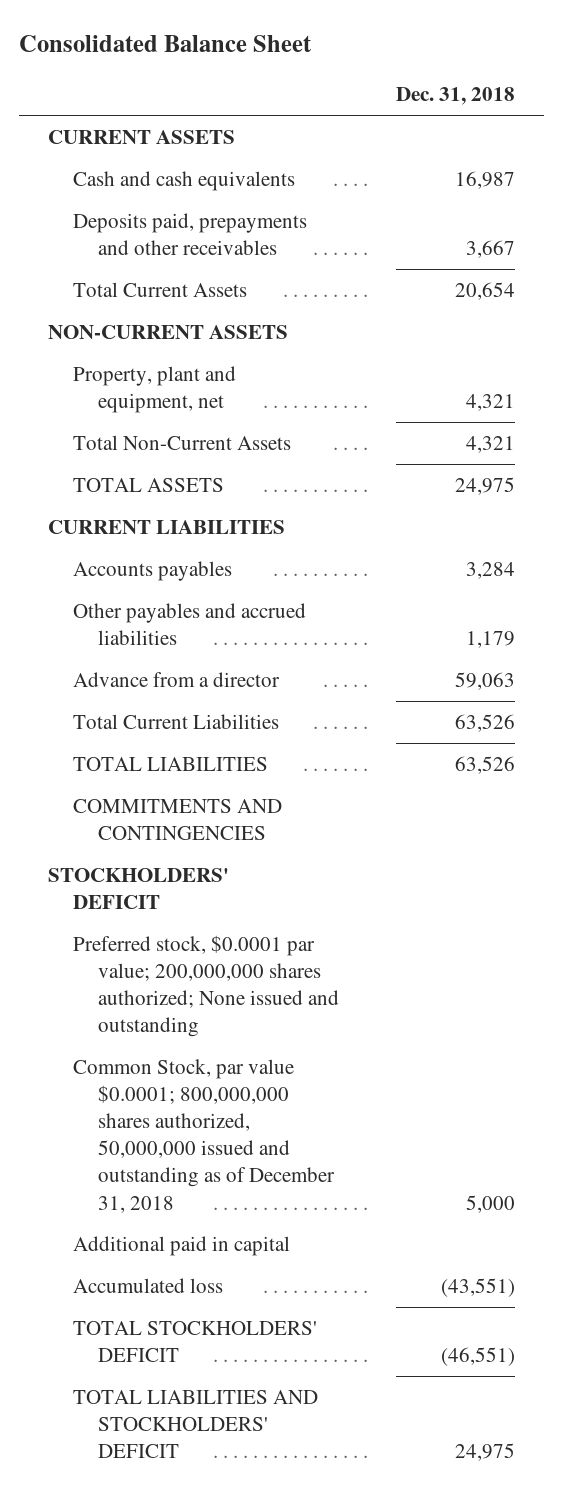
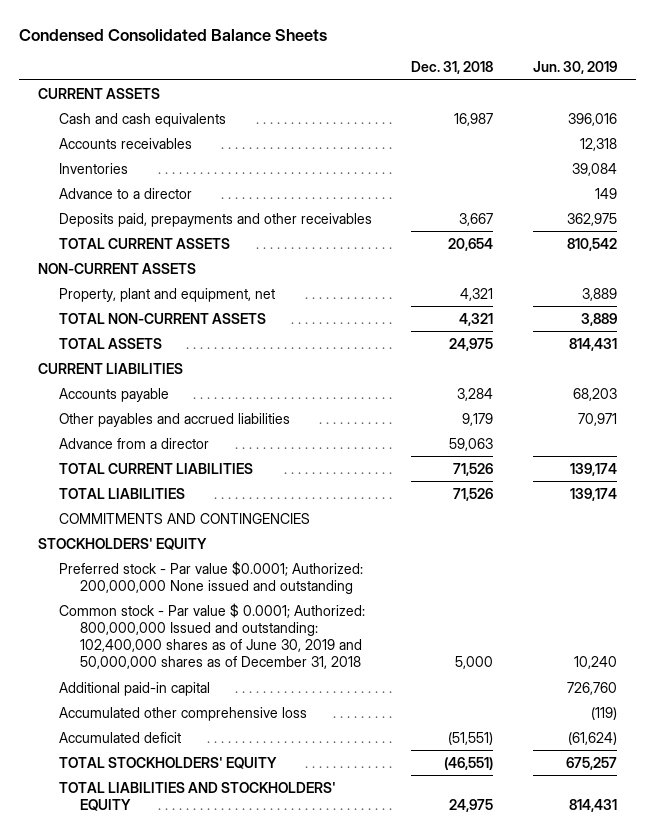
[18,34,312,52] Consolidated Balance Sheet -> [18,28,327,41] Condensed Consolidated Balance Sheets
none -> [532,61,617,75] Jun. 30, 2019
none -> [59,137,193,149] Accounts receivables
none -> [59,162,129,174] Inventories
none -> [59,187,193,199] Advance to a director
[72,281,247,297] Total Current Assets -> [59,237,231,249] TOTAL CURRENT ASSETS
[72,434,291,450] Total Non-Current Assets -> [59,312,267,324] TOTAL NON-CURRENT ASSETS
[72,560,232,581] Accounts payables -> [59,387,170,402] Accounts payable
[466,631,516,649] 1,179 -> [462,412,494,426] 9,179
[72,713,279,729] Total Current Liabilities -> [59,462,254,474] TOTAL CURRENT LIABILITIES
[455,713,516,732] 63,526 -> [453,462,494,476] 71,526
[455,755,516,774] 63,526 -> [453,487,494,501] 71,526
[47,867,229,910] STOCKHOLDERS' DEFICIT -> none
none -> [38,537,208,550] STOCKHOLDERS' EQUITY
[72,934,340,1038] Preferred stock, $0.0001 par value; 200,000,000 shares authorized; None issued and outstanding -> [59,560,364,594] Preferred stock - Par value $0.0001; Authorized: 200,000,000 None issued and outstanding
[72,1058,336,1213] Common Stock, par value $0.0001; 800,000,000 shares authorized, 50,000,000 issued and outstanding as of December 31, 2018 -> [59,602,366,670] Common stock - Par value $ 0.0001; Authorized: 800,000,000 Issued and outstanding: 102,400,000 shares as of June 30, 2019 and 50,000,000 shares as of December 31, 2018
[72,1235,290,1256] Additional paid in capital -> [59,681,211,696] Additional paid-in capital
none -> [59,706,308,721] Accumulated other comprehensive loss
[72,1277,223,1293] Accumulated loss -> [59,731,182,743] Accumulated deficit
[441,1277,516,1297] (43,551) -> [448,731,494,745] (51,551)
[72,1320,317,1363] TOTAL STOCKHOLDERS' DEFICIT -> [59,756,278,769] TOTAL STOCKHOLDERS' EQUITY
[72,1389,318,1459] TOTAL LIABILITIES AND STOCKHOLDERS' DEFICIT -> [59,781,337,811] TOTAL LIABILITIES AND STOCKHOLDERS' EQUITY

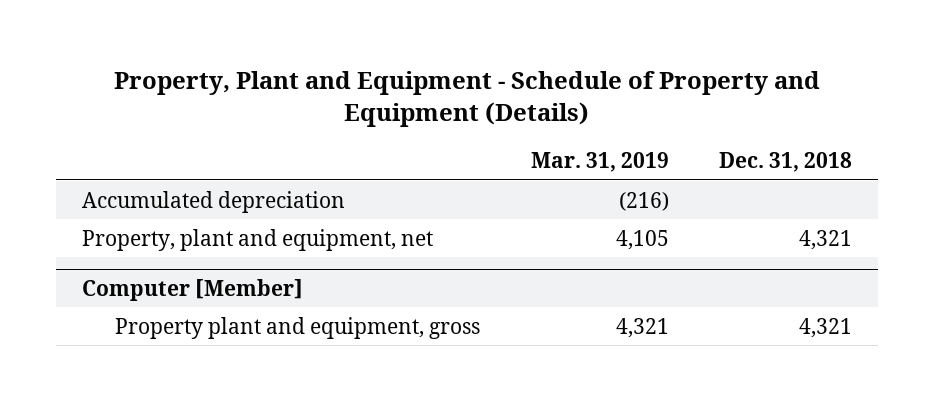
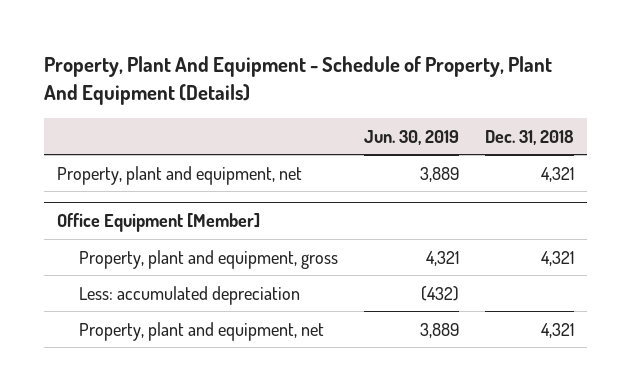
[114,70,821,127] Property, Plant and Equipment - Schedule of Property and Equipment (Details) -> [44,56,553,106] Property, Plant And Equipment - Schedule of Property, Plant And Equipment (Details)
[530,152,669,173] Mar. 31, 2019 -> none
none -> [364,129,460,145] Jun. 30, 2019
[81,190,345,213] Accumulated depreciation -> none
[81,278,303,301] Computer [Member] -> none
none -> [57,213,261,233] Office Equipment [Member]
[114,316,480,339] Property plant and equipment, gross -> [78,249,338,269] Property, plant and equipment, gross
none -> [78,285,300,305] Less: accumulated depreciation
none -> [78,321,324,341] Property, plant and equipment, net

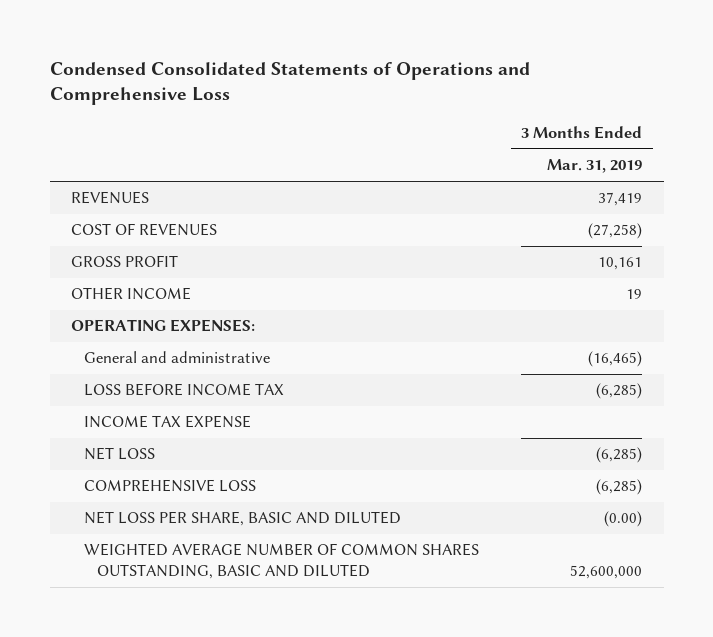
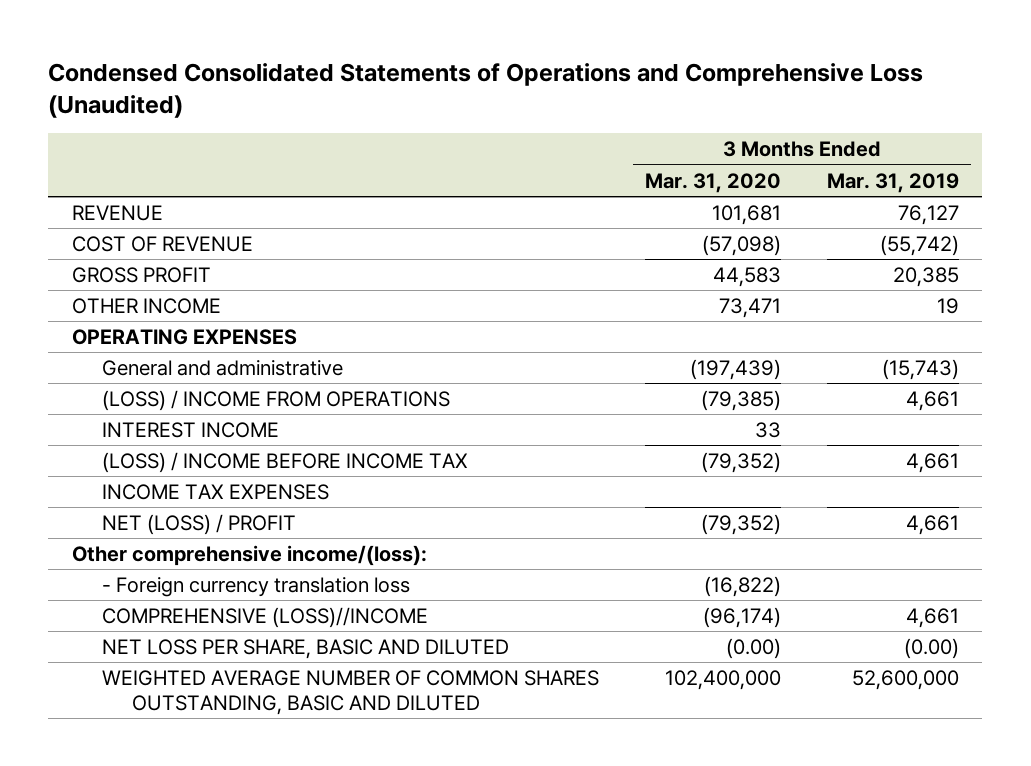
[49,62,530,106] Condensed Consolidated Statements of Operations and Comprehensive Loss -> [48,62,924,118] Condensed Consolidated Statements of Operations and Comprehensive Loss (Unaudited)
none -> [644,172,781,193] Mar. 31, 2020
[71,191,150,205] REVENUES -> none
none -> [71,205,163,222] REVENUE
[71,223,218,237] COST OF REVENUES -> [71,236,253,253] COST OF REVENUE
[588,223,643,240] (27,258) -> [880,235,960,257] (55,742)
[598,257,643,271] 10,161 -> [893,267,960,288] 20,385
[71,319,256,333] OPERATING EXPENSES: -> [71,329,297,346] OPERATING EXPENSES
[588,351,643,368] (16,465) -> [882,359,960,381] (15,743)
none -> [101,390,450,412] (LOSS) / INCOME FROM OPERATIONS
none -> [101,422,279,439] INTEREST INCOME
[83,383,284,397] LOSS BEFORE INCOME TAX -> [101,452,468,474] (LOSS) / INCOME BEFORE INCOME TAX
[596,383,643,400] (6,285) -> [906,453,960,474] 4,661
[83,415,251,429] INCOME TAX EXPENSE -> [101,484,329,501] INCOME TAX EXPENSES
[83,447,155,461] NET LOSS -> [101,514,296,536] NET (LOSS) / PROFIT
[596,447,643,464] (6,285) -> [906,515,960,536] 4,661
none -> [71,545,427,567] Other comprehensive income/(loss):
none -> [101,577,410,598] - Foreign currency translation loss
[83,479,256,493] COMPREHENSIVE LOSS -> [101,607,428,629] COMPREHENSIVE (LOSS)//INCOME
[596,479,643,496] (6,285) -> [906,608,960,629] 4,661

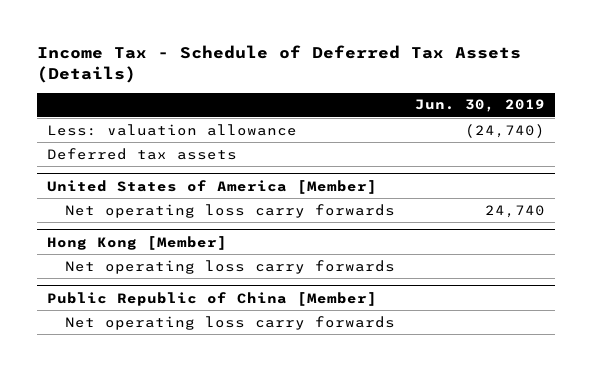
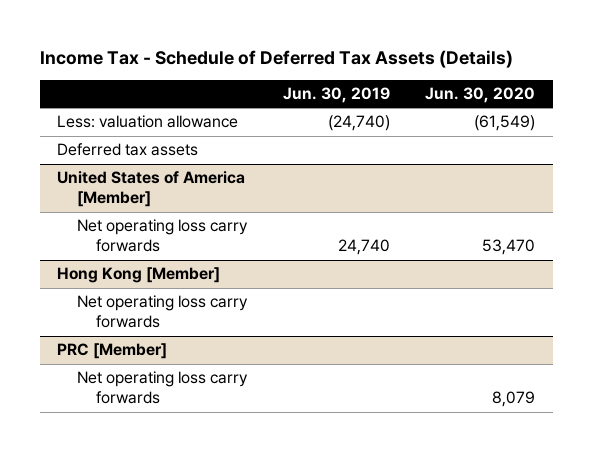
none -> [425,87,536,104] Jun. 30, 2020
[47,291,378,306] Public Republic of China [Member] -> [57,343,168,360] PRC [Member]

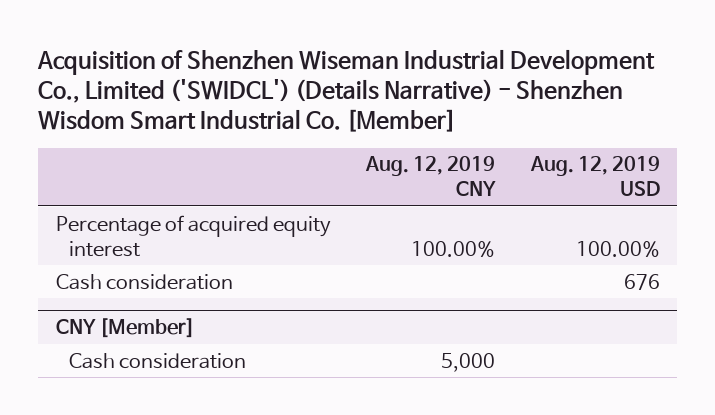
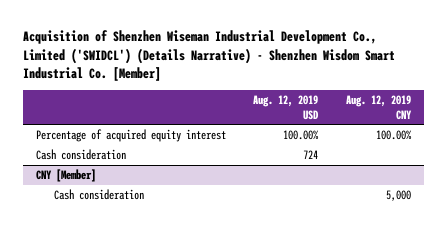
[623,273,660,290] 676 -> [303,150,319,160] 724

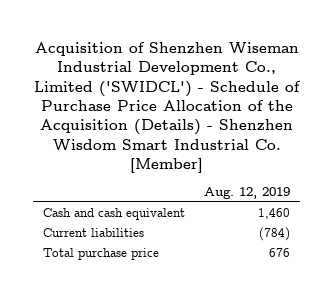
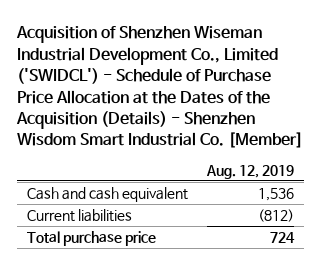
[33,41,301,173] Acquisition of Shenzhen Wiseman Industrial Development Co., Limited ('SWIDCL') - Schedule of Purchase Price Allocation of the Acquisition (Details) - Shenzhen Wisdom Smart Industrial Co. [Member] -> [15,26,303,149] Acquisition of Shenzhen Wiseman Industrial Development Co., Limited ('SWIDCL') - Schedule of Purchase Price Allocation at the Dates of the Acquisition (Details) - Shenzhen Wisdom Smart Industrial Co. [Member]
[258,208,291,220] 1,460 -> [258,187,295,201] 1,536
[259,227,291,242] (784) -> [258,208,295,222] (812)
[269,248,291,258] 676 -> [270,231,296,243] 724

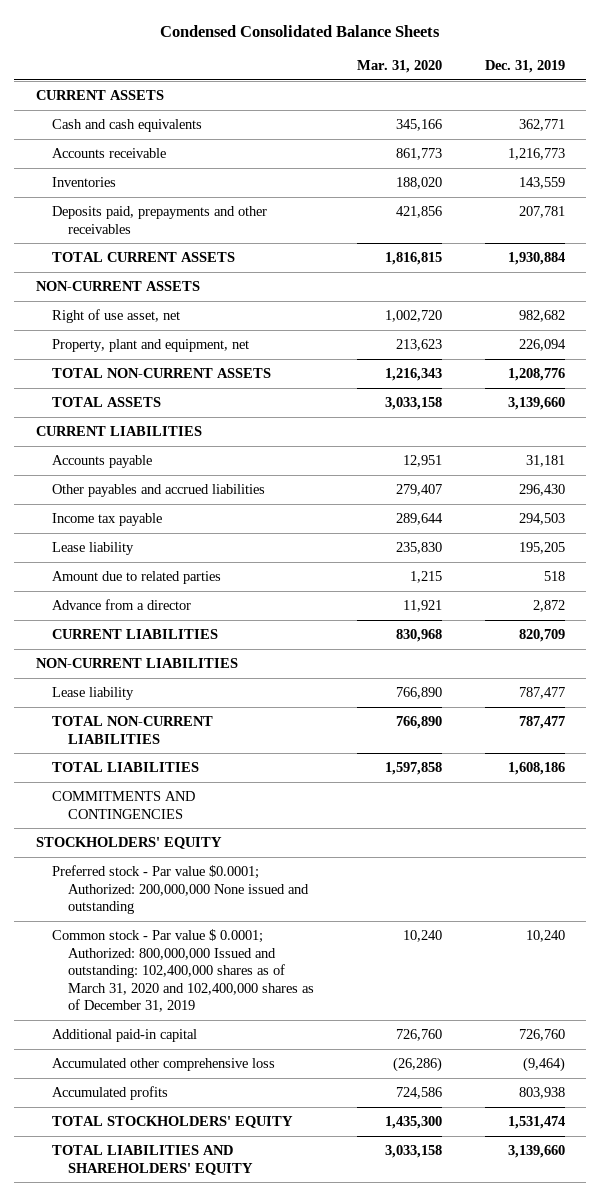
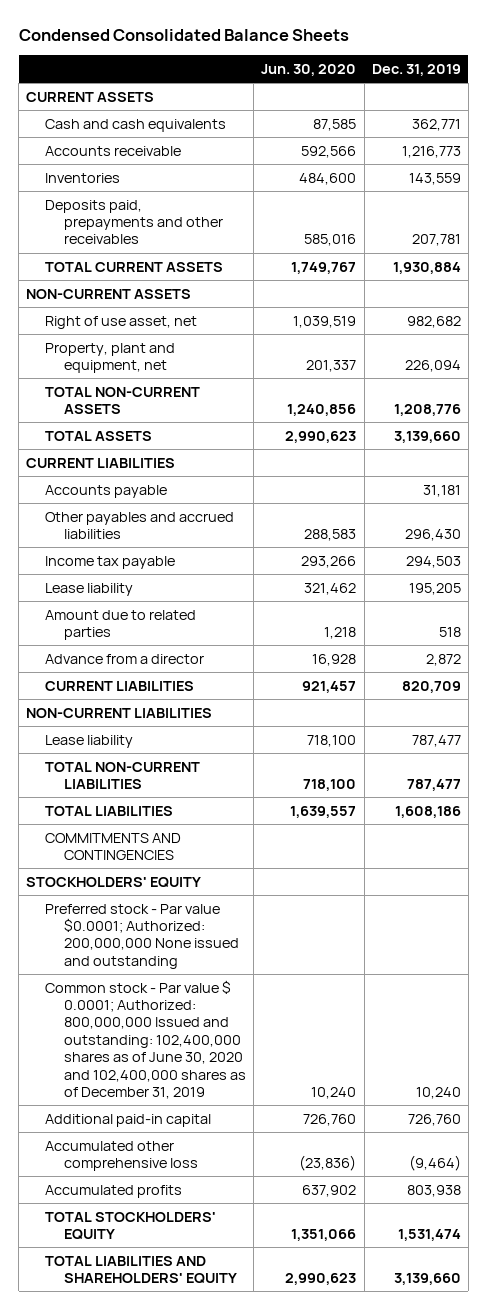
[356,60,442,74] Mar. 31, 2020 -> none
none -> [261,63,357,76] Jun. 30, 2020
[51,929,314,1013] Common stock - Par value $ 0.0001; Authorized: 800,000,000 Issued and outstanding: 102,400,000 shares as of March 31, 2020 and 102,400,000 shares as of December 31, 2019 -> [45,979,247,1099] Common stock - Par value $ 0.0001; Authorized: 800,000,000 Issued and outstanding: 102,400,000 shares as of June 30, 2020 and 102,400,000 shares as of December 31, 2019

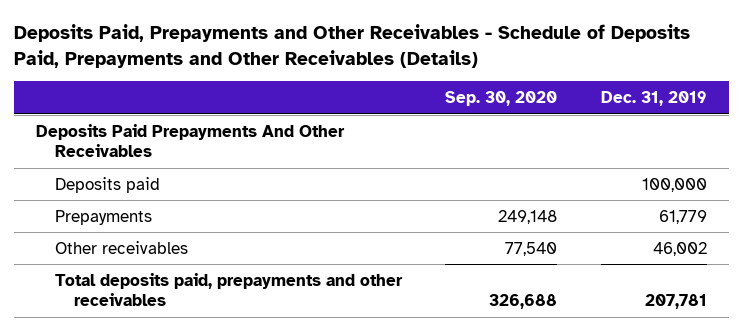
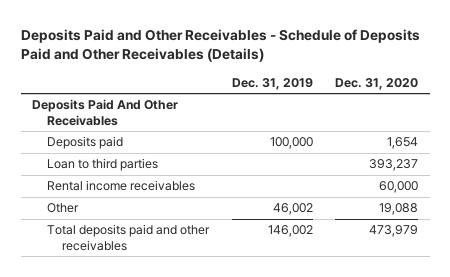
[13,24,690,68] Deposits Paid, Prepayments and Other Receivables - Schedule of Deposits Paid, Prepayments and Other Receivables (Details) -> [20,28,420,62] Deposits Paid and Other Receivables - Schedule of Deposits Paid and Other Receivables (Details)
[445,90,558,106] Sep. 30, 2020 -> none
none -> [335,77,419,90] Dec. 31, 2020
[35,123,345,158] Deposits Paid Prepayments And Other Receivables -> [31,99,178,126] Deposits Paid And Other Receivables
[54,209,152,225] Prepayments -> none
none -> [46,158,158,172] Loan to third parties
none -> [46,180,195,192] Rental income receivables
[54,240,188,254] Other receivables -> [46,203,79,214] Other
[54,272,403,307] Total deposits paid, prepayments and other receivables -> [46,224,210,251] Total deposits paid and other receivables
[645,294,708,310] 207,781 -> [267,225,313,238] 146,002

